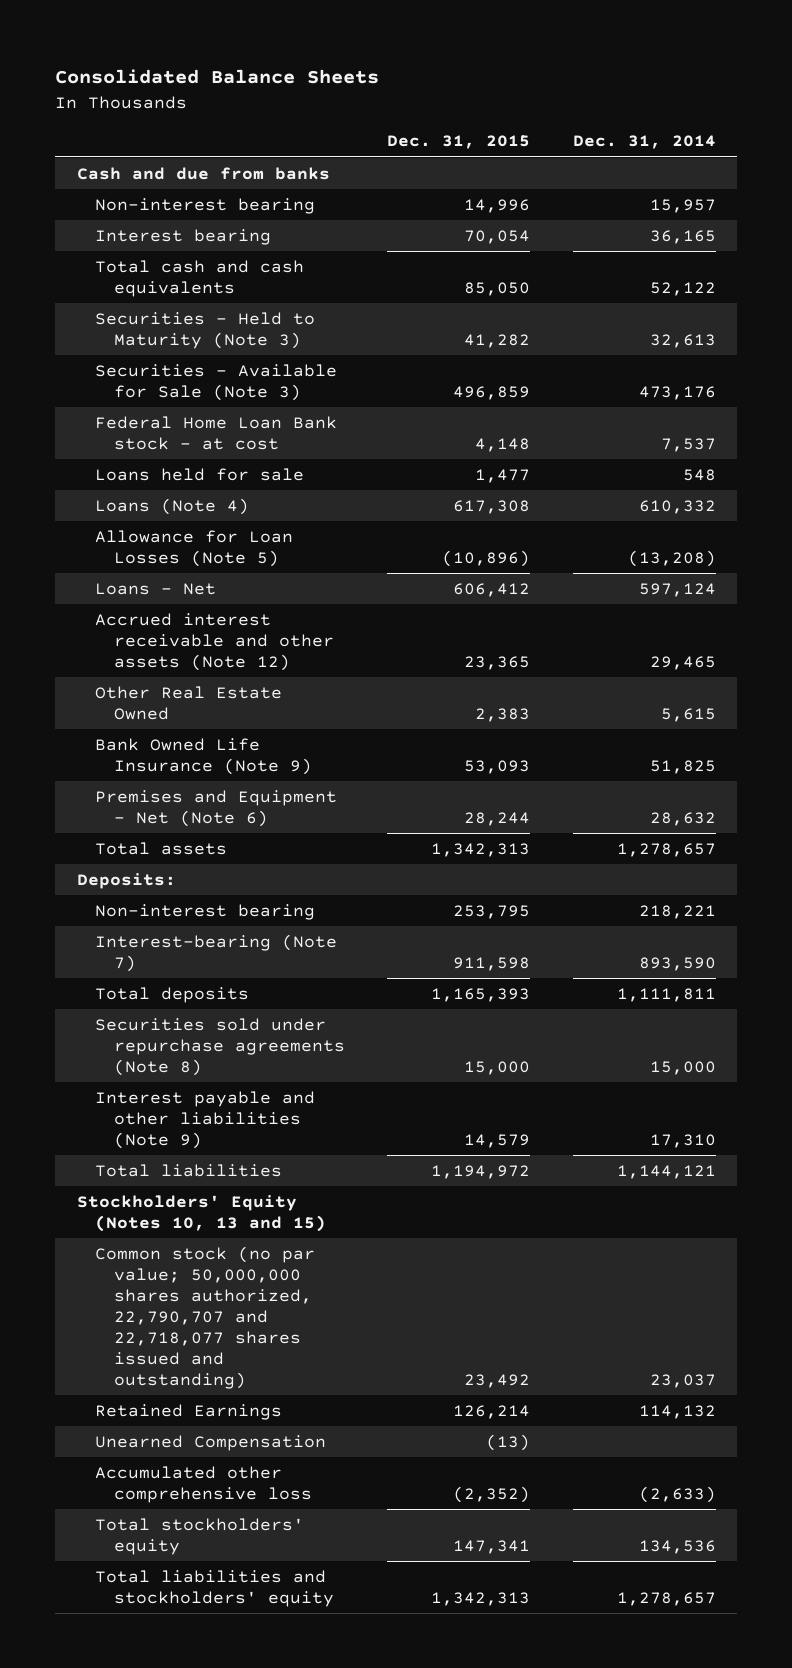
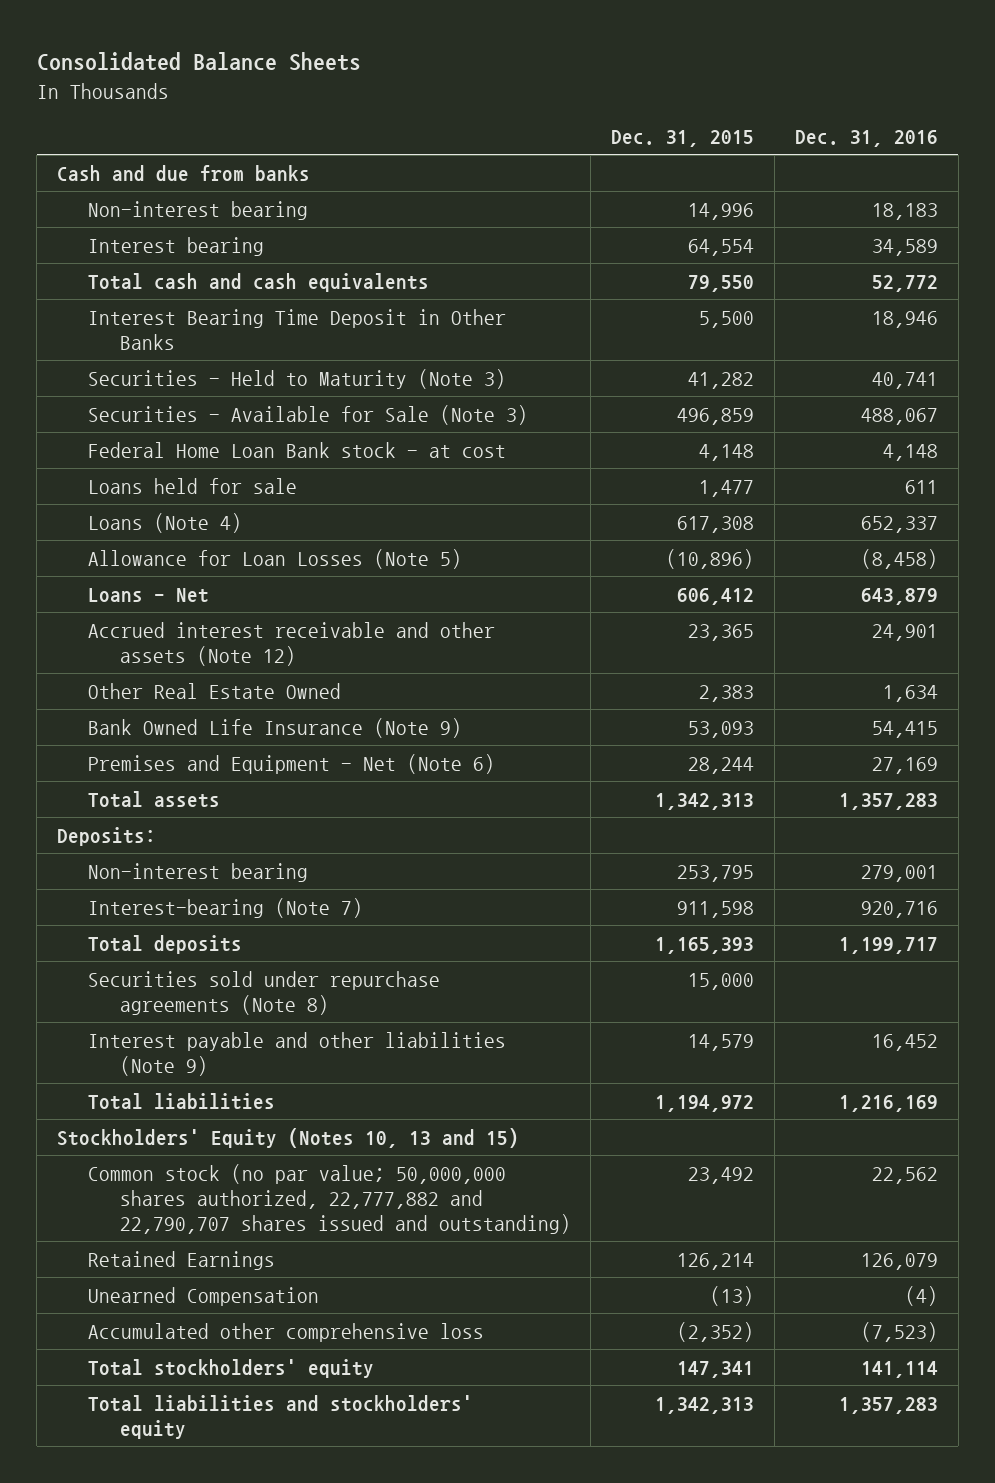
[572,135,716,150] Dec. 31, 2014 -> none
none -> [794,130,938,148] Dec. 31, 2016
[464,229,531,244] 70,054 -> [688,238,755,256] 64,554
[464,281,531,296] 85,050 -> [688,274,755,292] 79,550
none -> [88,308,507,350] Interest Bearing Time Deposit in Other Banks
[95,1245,316,1389] Common stock (no par value; 50,000,000 shares authorized, 22,790,707 and 22,718,077 shares issued and outstanding) -> [88,1163,571,1234] Common stock (no par value; 50,000,000 shares authorized, 22,777,882 and 22,790,707 shares issued and outstanding)

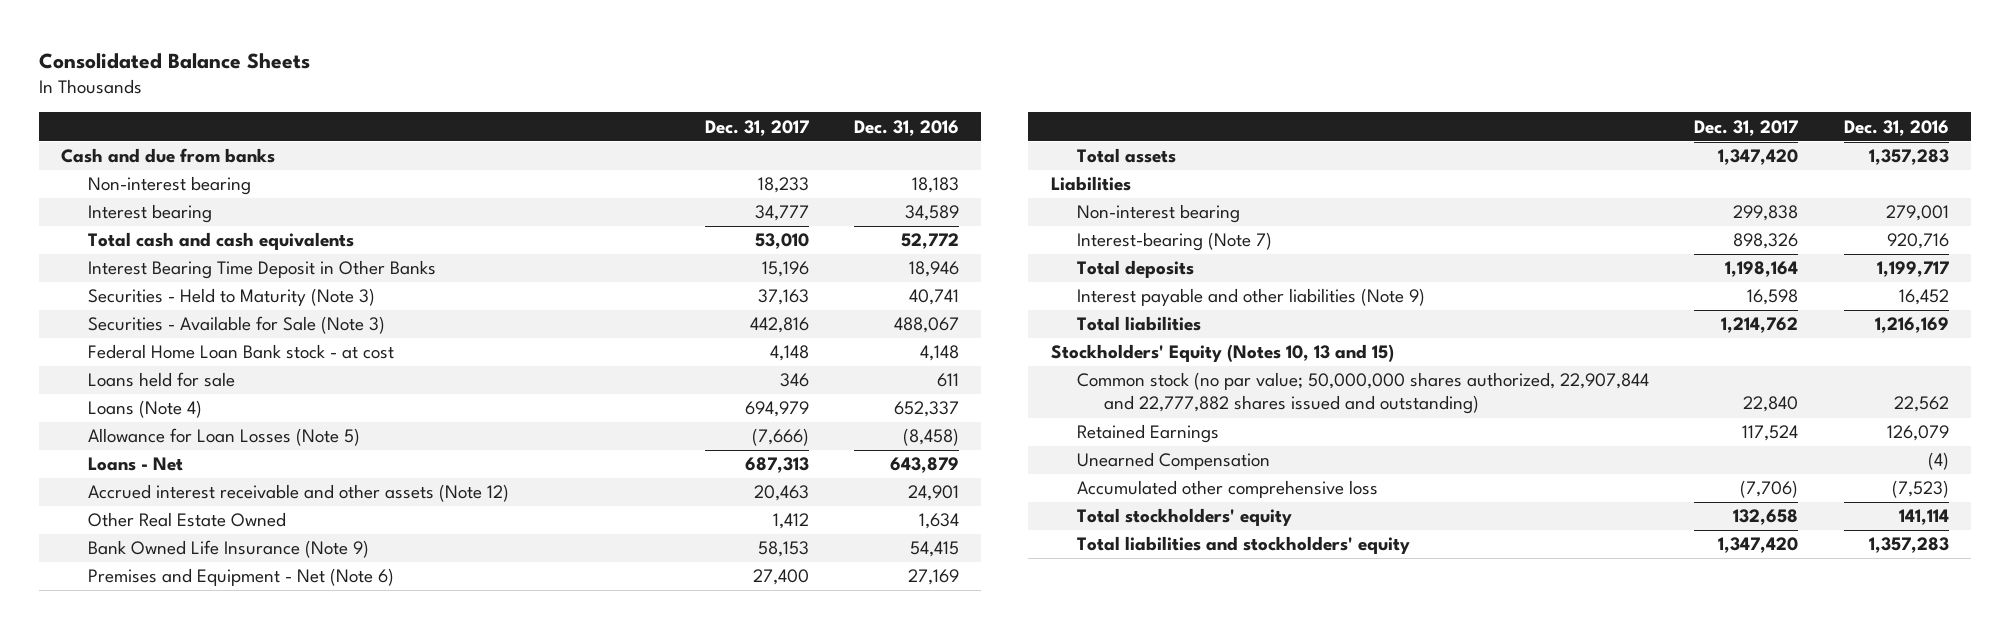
[611,130,755,148] Dec. 31, 2015 -> none
none -> [704,119,809,136] Dec. 31, 2017
[57,826,157,846] Deposits: -> none
none -> [1050,176,1131,192] Liabilities
[88,970,441,1015] Securities sold under repurchase agreements (Note 8) -> none
[88,1163,571,1234] Common stock (no par value; 50,000,000 shares authorized, 22,777,882 and 22,790,707 shares issued and outstanding) -> [1077,372,1650,415] Common stock (no par value; 50,000,000 shares authorized, 22,907,844 and 22,777,882 shares issued and outstanding)

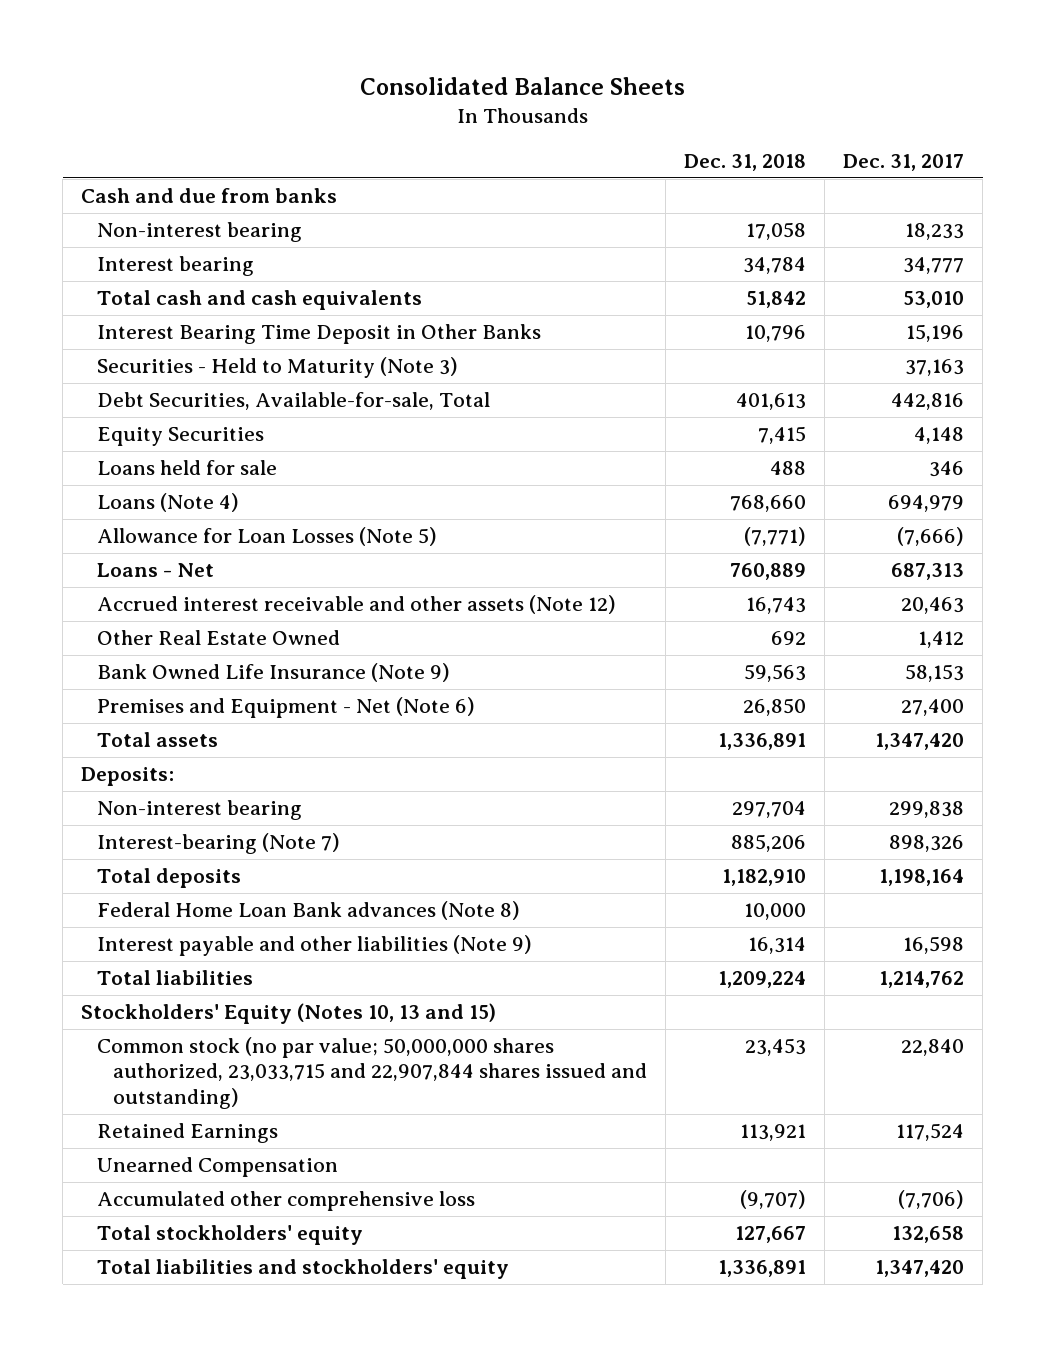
[853,119,959,136] Dec. 31, 2016 -> none
none -> [684,154,807,172] Dec. 31, 2018
[87,316,385,335] Securities - Available for Sale (Note 3) -> [97,392,491,411] Debt Securities, Available-for-sale, Total
[87,344,394,360] Federal Home Loan Bank stock - at cost -> [97,427,265,447] Equity Securities
[1050,176,1131,192] Liabilities -> none
none -> [81,767,175,787] Deposits:
none -> [97,901,521,921] Federal Home Loan Bank advances (Note 8)
[1077,372,1650,415] Common stock (no par value; 50,000,000 shares authorized, 22,907,844 and 22,777,882 shares issued and outstanding) -> [97,1037,647,1109] Common stock (no par value; 50,000,000 shares authorized, 23,033,715 and 22,907,844 shares issued and outstanding)

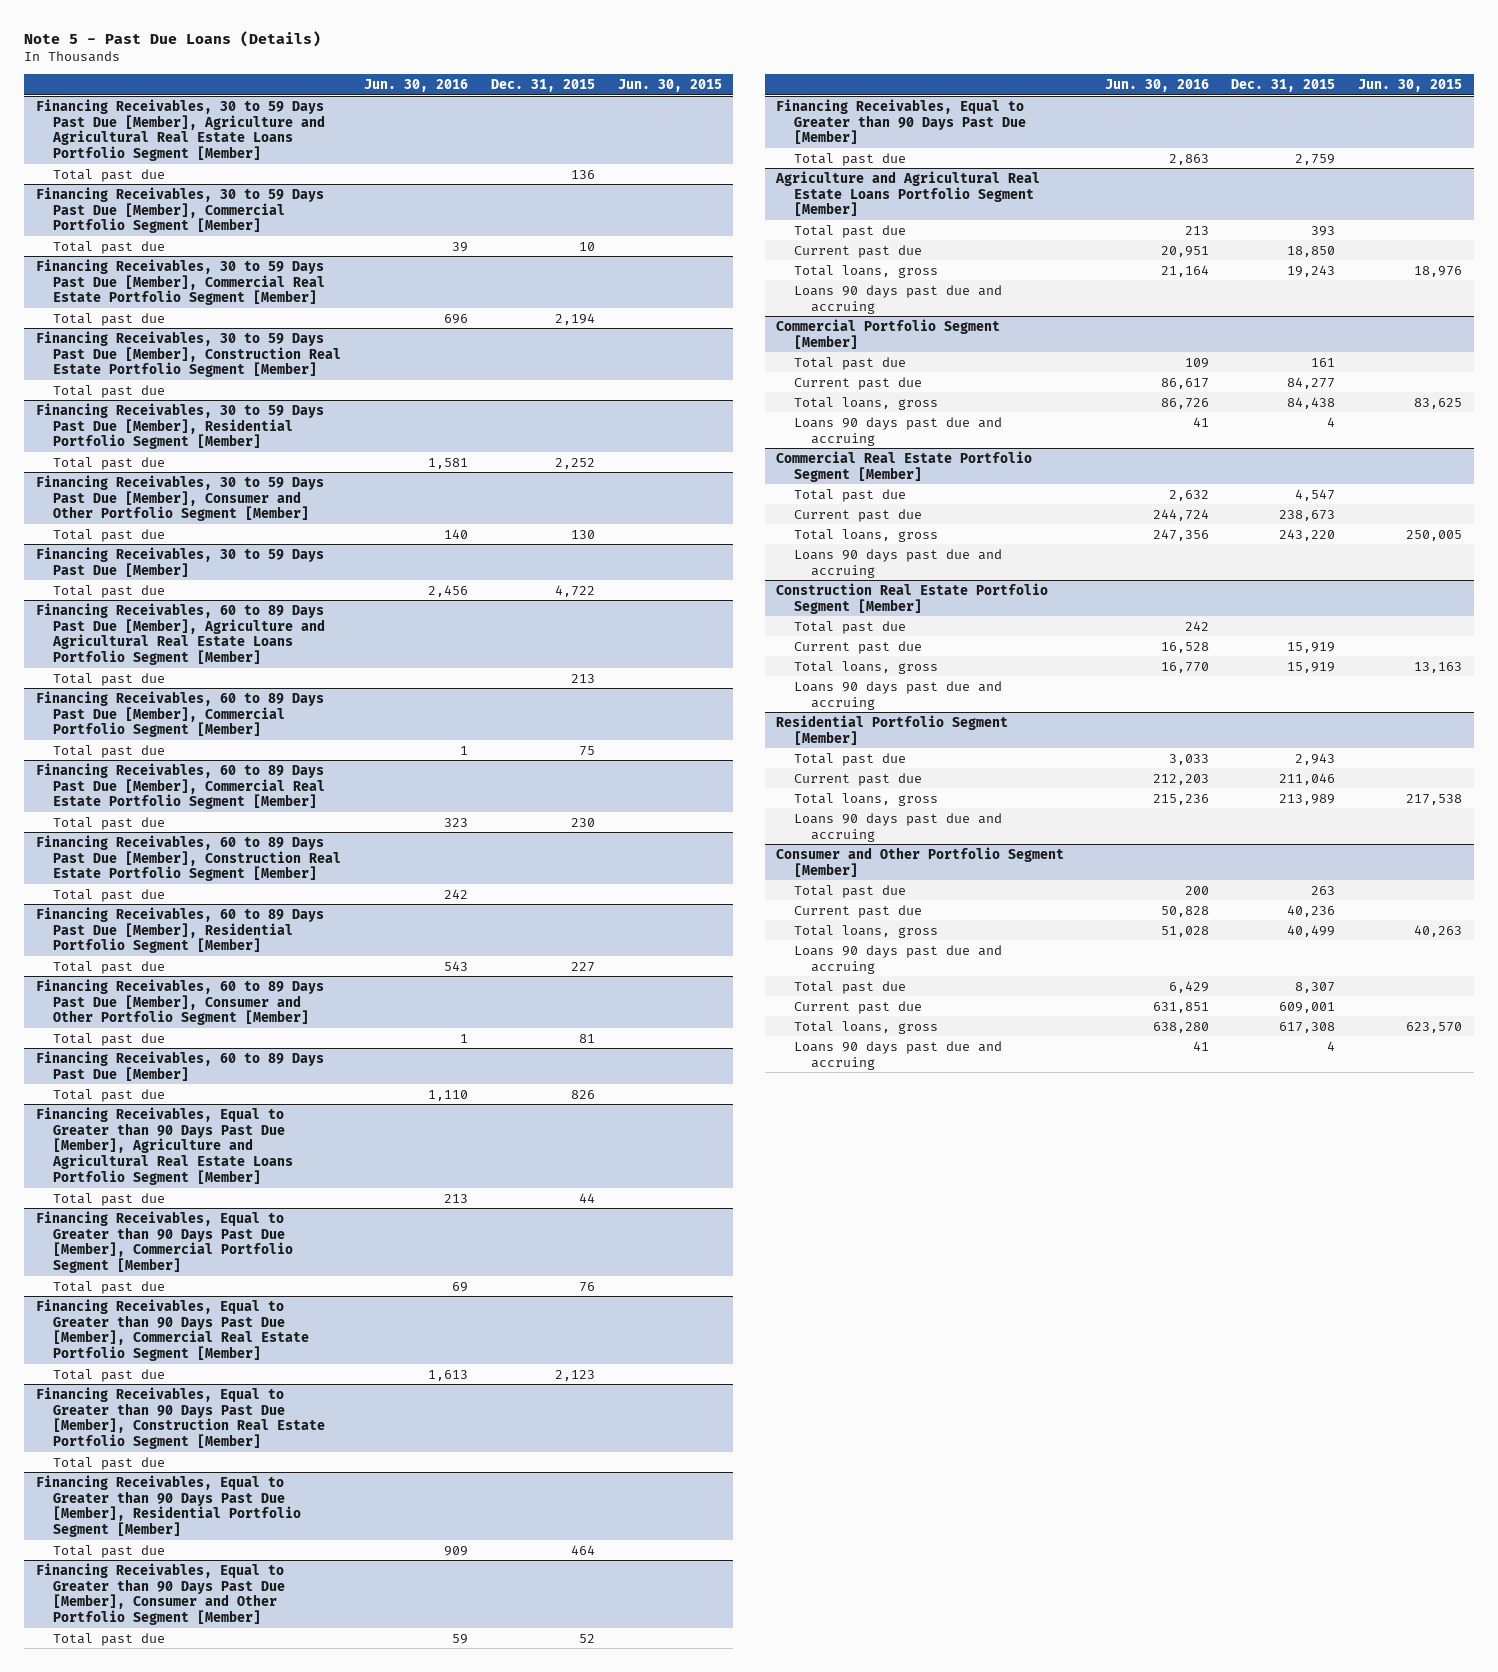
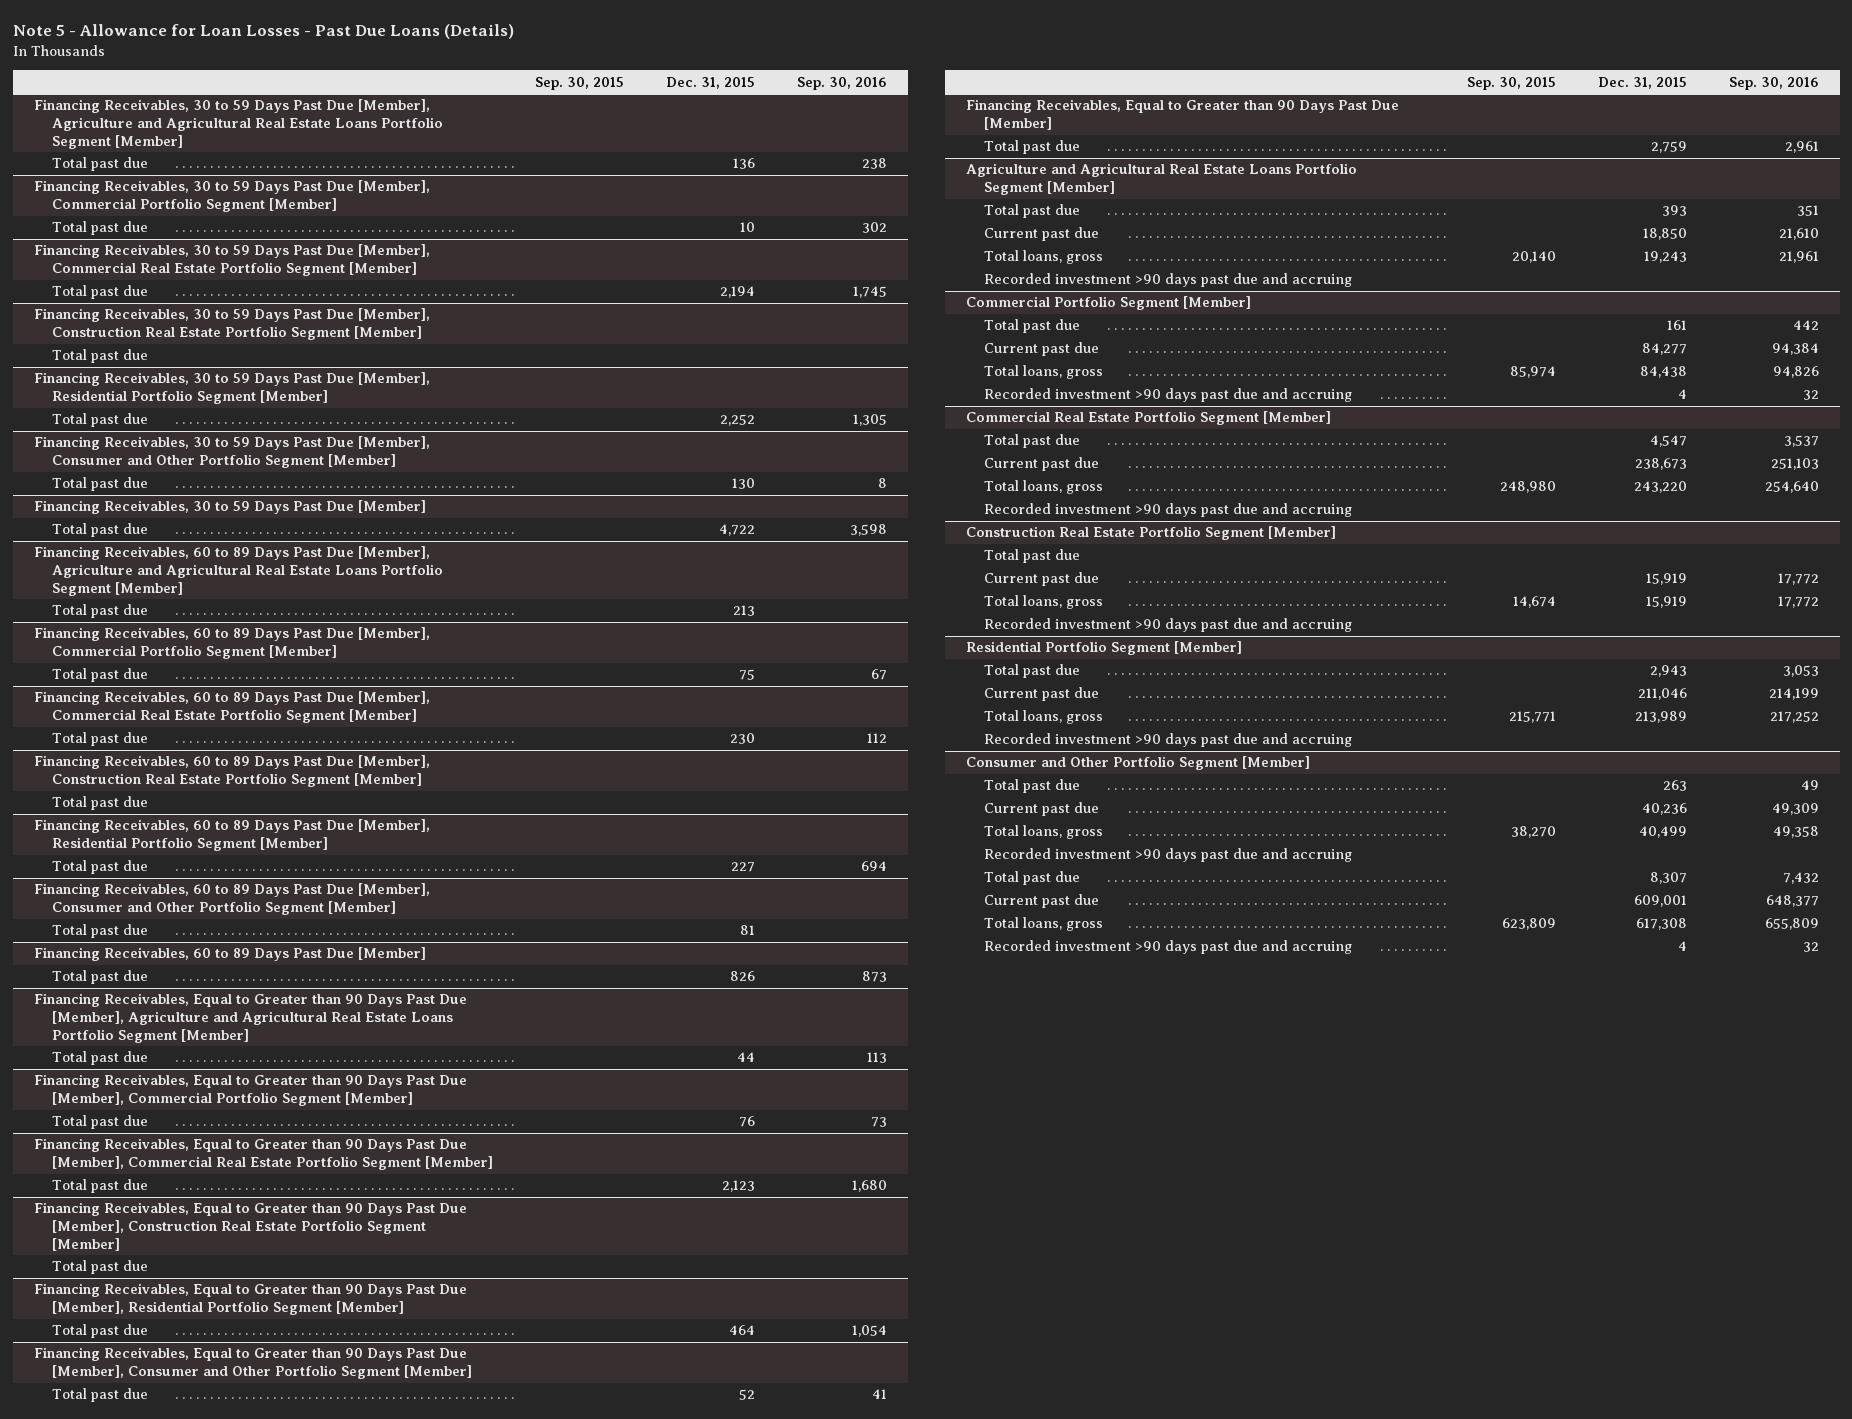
[24,31,322,48] Note 5 - Past Due Loans (Details) -> [12,23,514,39] Note 5 - Allowance for Loan Losses - Past Due Loans (Details)
[363,78,468,92] Jun. 30, 2016 -> none
[617,78,722,92] Jun. 30, 2015 -> none
none -> [534,76,624,90] Sep. 30, 2015
none -> [796,76,887,90] Sep. 30, 2016
[793,284,1002,314] Loans 90 days past due and accruing -> [983,273,1352,288] Recorded investment >90 days past due and accruing
[793,416,1002,446] Loans 90 days past due and accruing -> [983,388,1352,403] Recorded investment >90 days past due and accruing
[793,548,1002,578] Loans 90 days past due and accruing -> [983,503,1352,518] Recorded investment >90 days past due and accruing
[793,680,1002,710] Loans 90 days past due and accruing -> [983,618,1352,633] Recorded investment >90 days past due and accruing
[793,812,1002,842] Loans 90 days past due and accruing -> [983,733,1352,748] Recorded investment >90 days past due and accruing
[793,944,1002,974] Loans 90 days past due and accruing -> [983,848,1352,863] Recorded investment >90 days past due and accruing
[793,1040,1002,1070] Loans 90 days past due and accruing -> [983,940,1352,955] Recorded investment >90 days past due and accruing

